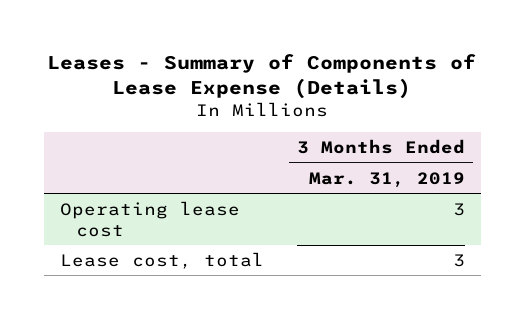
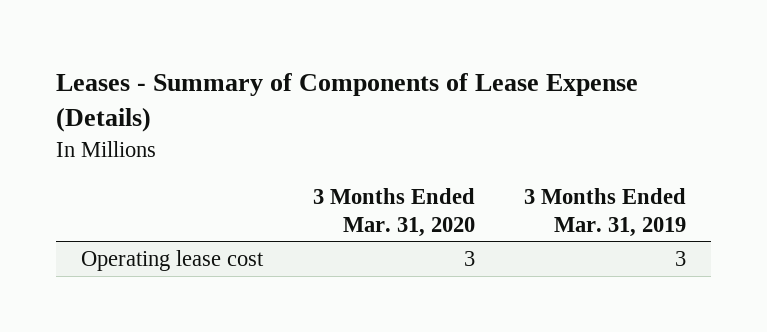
none -> [312,187,475,237] 3 Months Ended Mar. 31, 2020
[60,251,265,269] Lease cost, total -> none

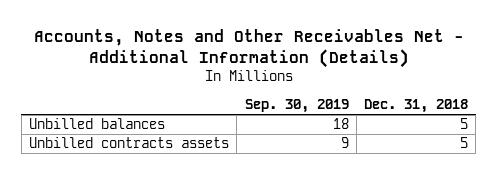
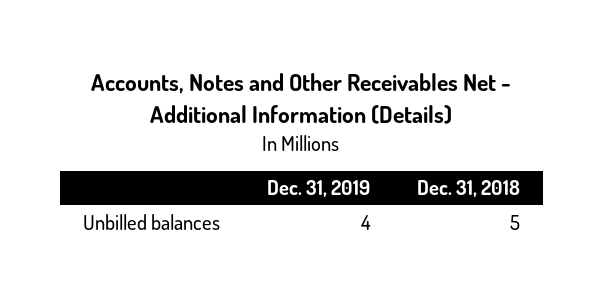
[244,99,349,114] Sep. 30, 2019 -> none
none -> [266,180,370,198] Dec. 31, 2019
[29,137,230,149] Unbilled contracts assets -> none

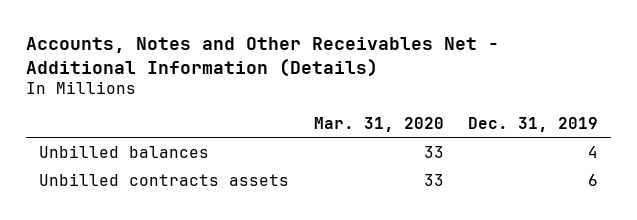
[416,180,520,198] Dec. 31, 2018 -> none
none -> [313,116,444,132] Mar. 31, 2020
none -> [38,172,289,186] Unbilled contracts assets

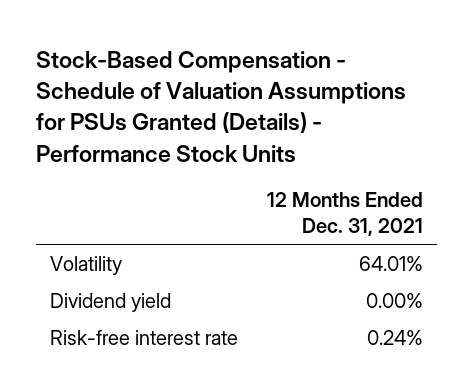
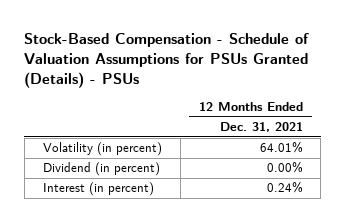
[36,50,407,163] Stock-Based Compensation - Schedule of Valuation Assumptions for PSUs Granted (Details) - Performance Stock Units -> [24,33,310,88] Stock-Based Compensation - Schedule of Valuation Assumptions for PSUs Granted (Details) - PSUs
[50,255,123,275] Volatility -> [42,142,162,157] Volatility (in percent)
[50,292,172,312] Dividend yield -> [42,162,160,177] Dividend (in percent)
[50,329,239,345] Risk-free interest rate -> [42,182,154,197] Interest (in percent)

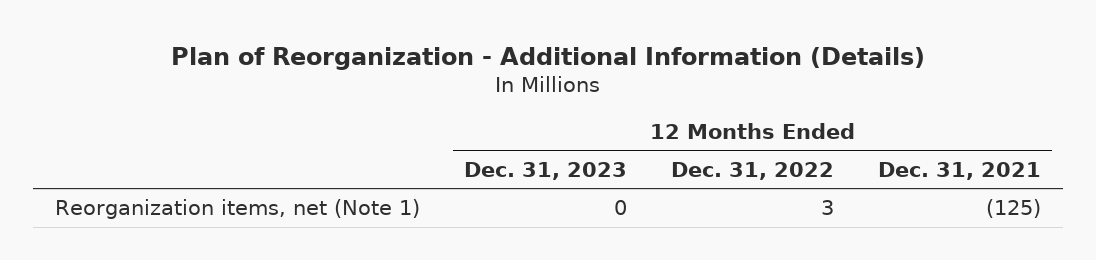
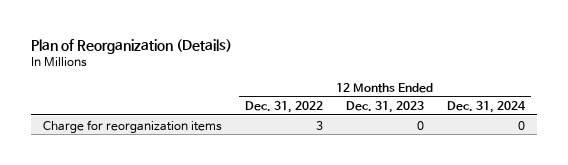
[171,46,926,70] Plan of Reorganization - Additional Information (Details) -> [31,38,233,54] Plan of Reorganization (Details)
[878,161,1042,180] Dec. 31, 2021 -> none
none -> [447,101,527,114] Dec. 31, 2024
[55,199,421,220] Reorganization items, net (Note 1) -> [42,119,222,133] Charge for reorganization items

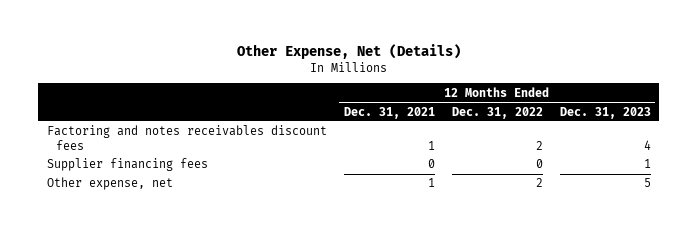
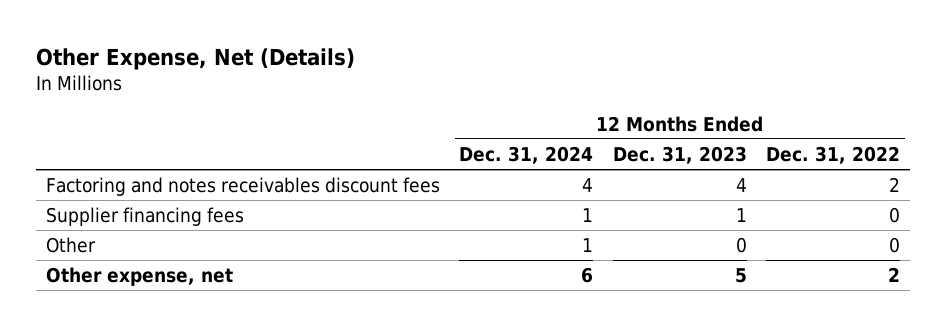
[343,106,435,119] Dec. 31, 2021 -> none
none -> [459,145,594,164] Dec. 31, 2024
none -> [45,236,96,253] Other

